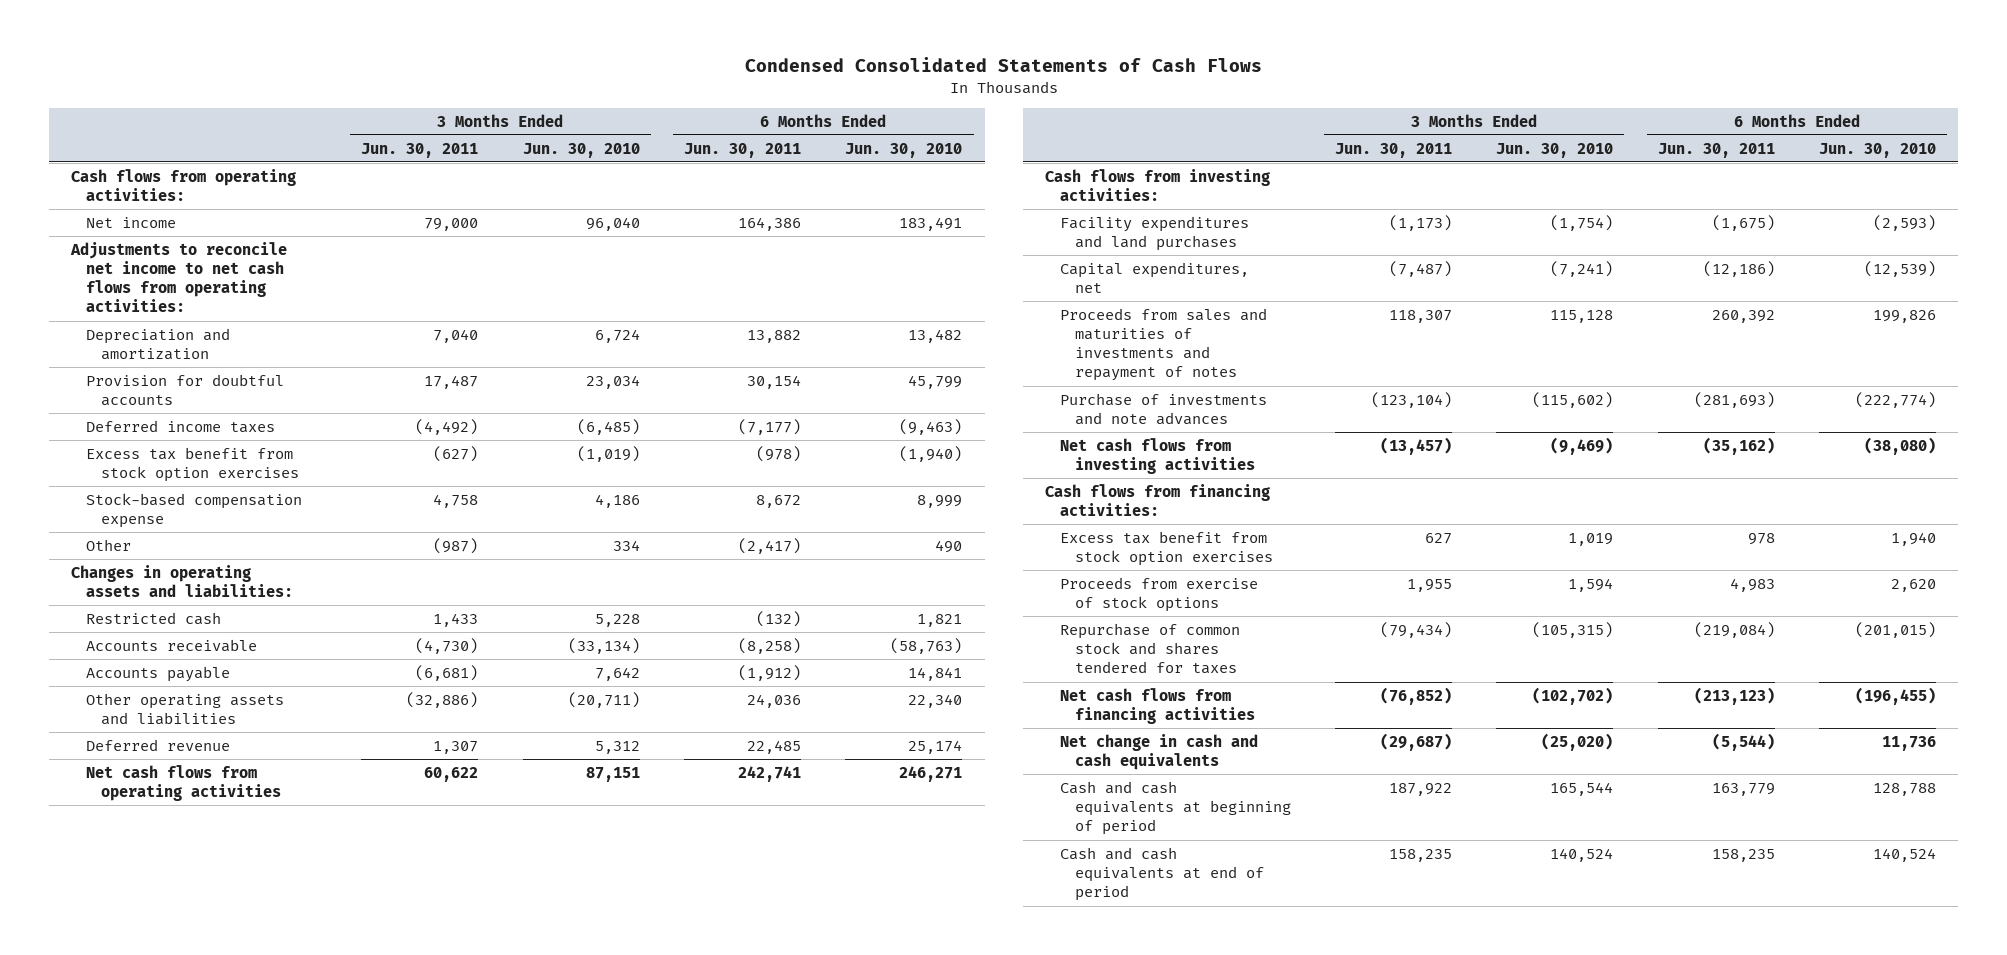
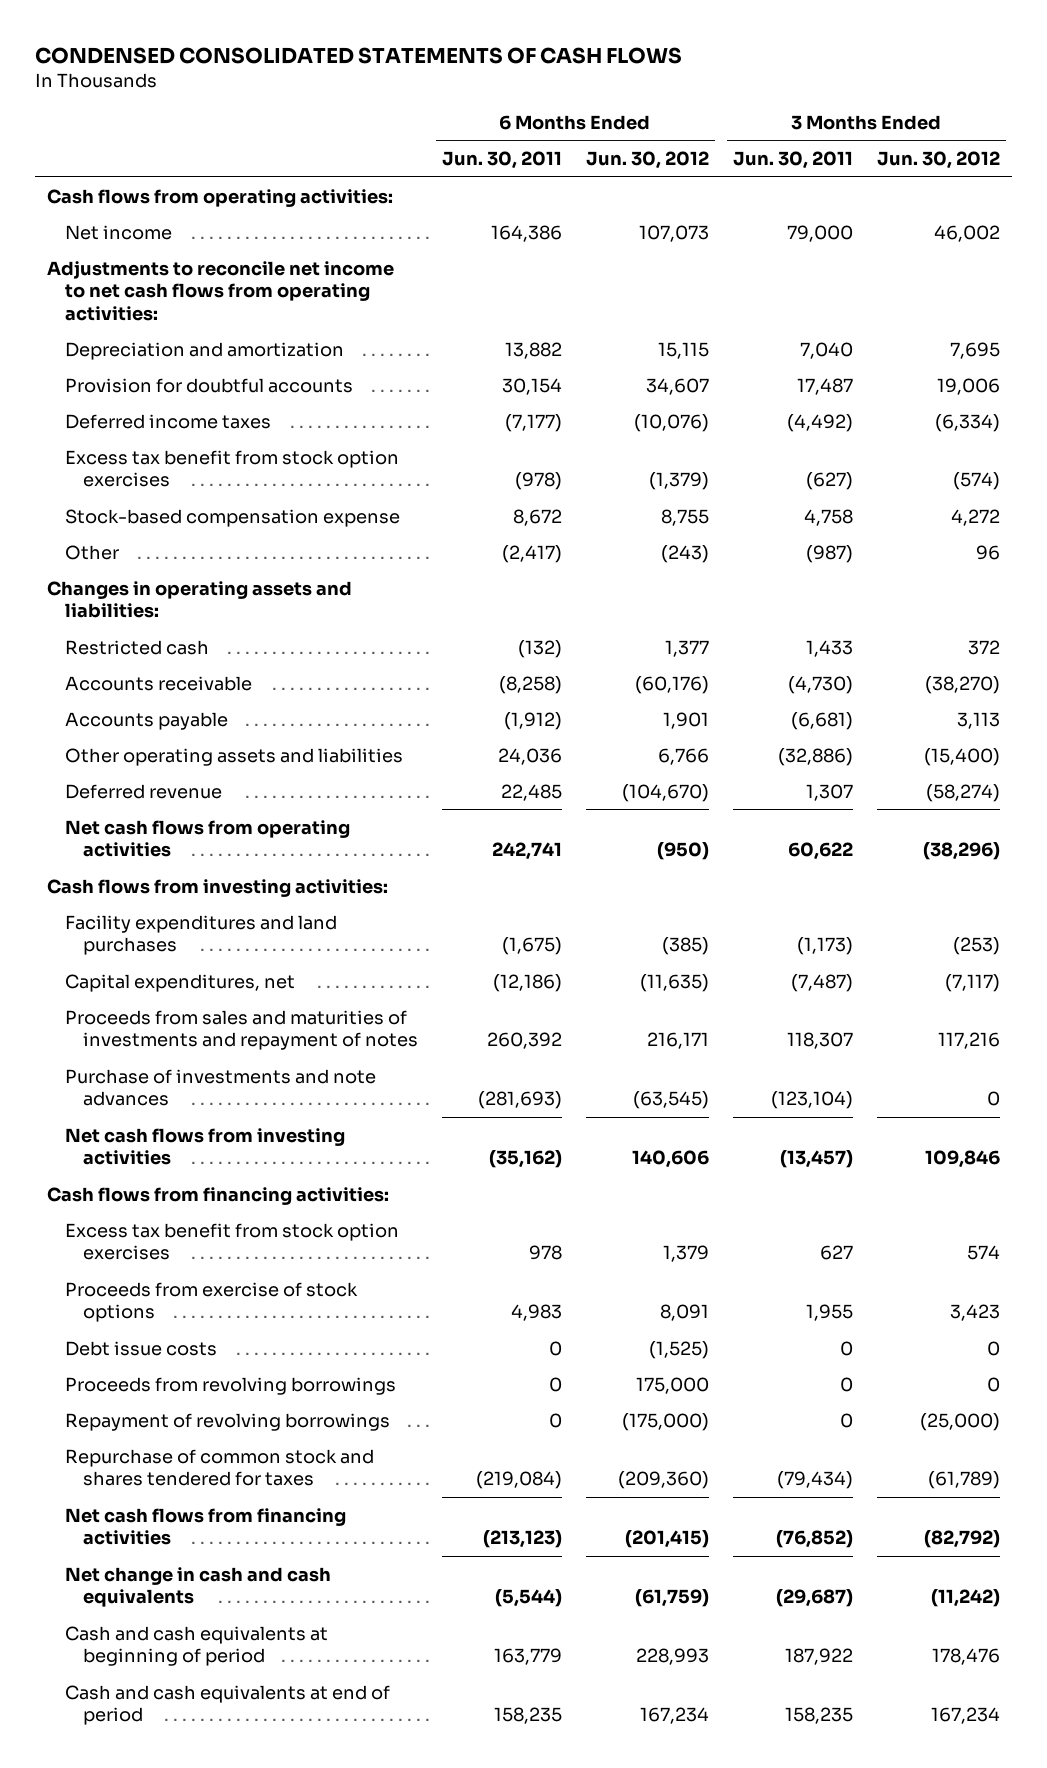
[744,57,1262,73] Condensed Consolidated Statements of Cash Flows -> [35,46,683,64] CONDENSED CONSOLIDATED STATEMENTS OF CASH FLOWS
[522,142,640,158] Jun. 30, 2010 -> none
[845,142,963,158] Jun. 30, 2010 -> none
none -> [585,151,709,170] Jun. 30, 2012
none -> [876,151,1000,170] Jun. 30, 2012
none -> [64,1340,217,1356] Debt issue costs
none -> [64,1376,396,1395] Proceeds from revolving borrowings
none -> [64,1412,390,1431] Repayment of revolving borrowings

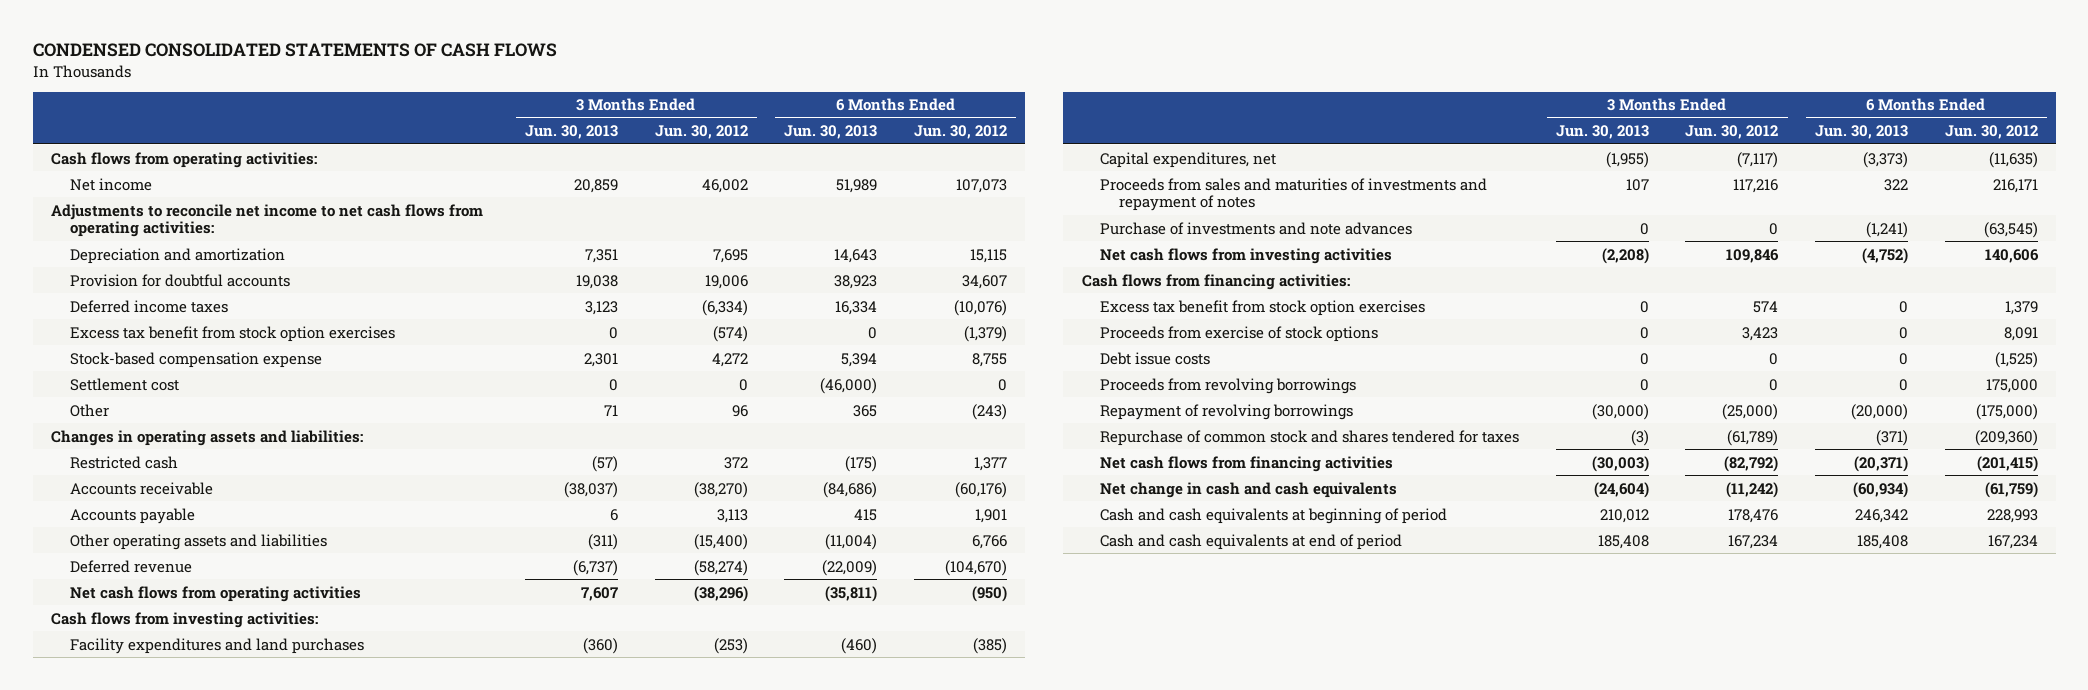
[441,151,562,170] Jun. 30, 2011 -> none
[732,151,853,170] Jun. 30, 2011 -> none
none -> [525,125,619,140] Jun. 30, 2013
none -> [784,125,878,140] Jun. 30, 2013
none -> [69,377,179,391] Settlement cost

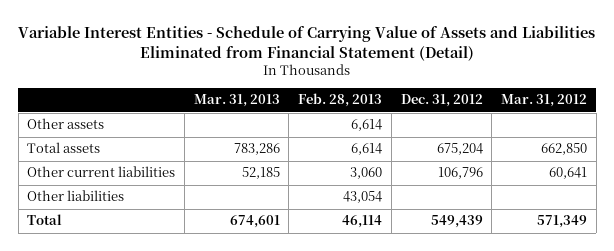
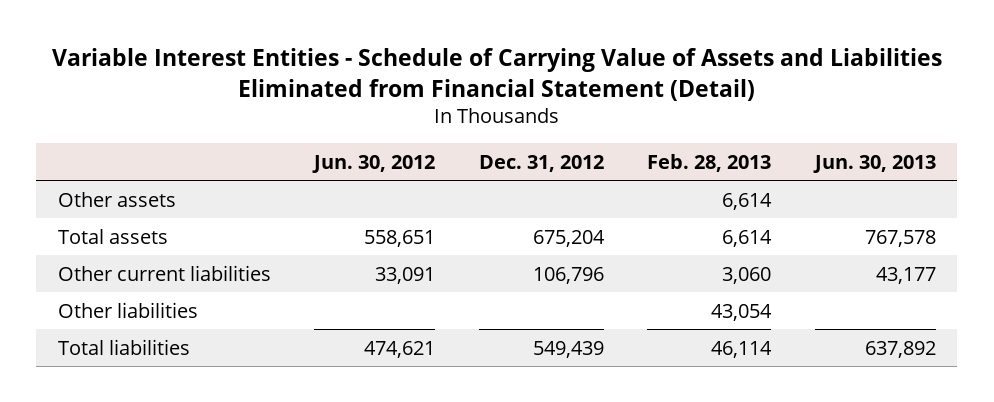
[193,94,280,108] Mar. 31, 2013 -> none
[500,94,587,108] Mar. 31, 2012 -> none
none -> [312,154,436,173] Jun. 30, 2012
none -> [812,154,936,173] Jun. 30, 2013
[27,214,63,226] Total -> [57,338,190,355] Total liabilities

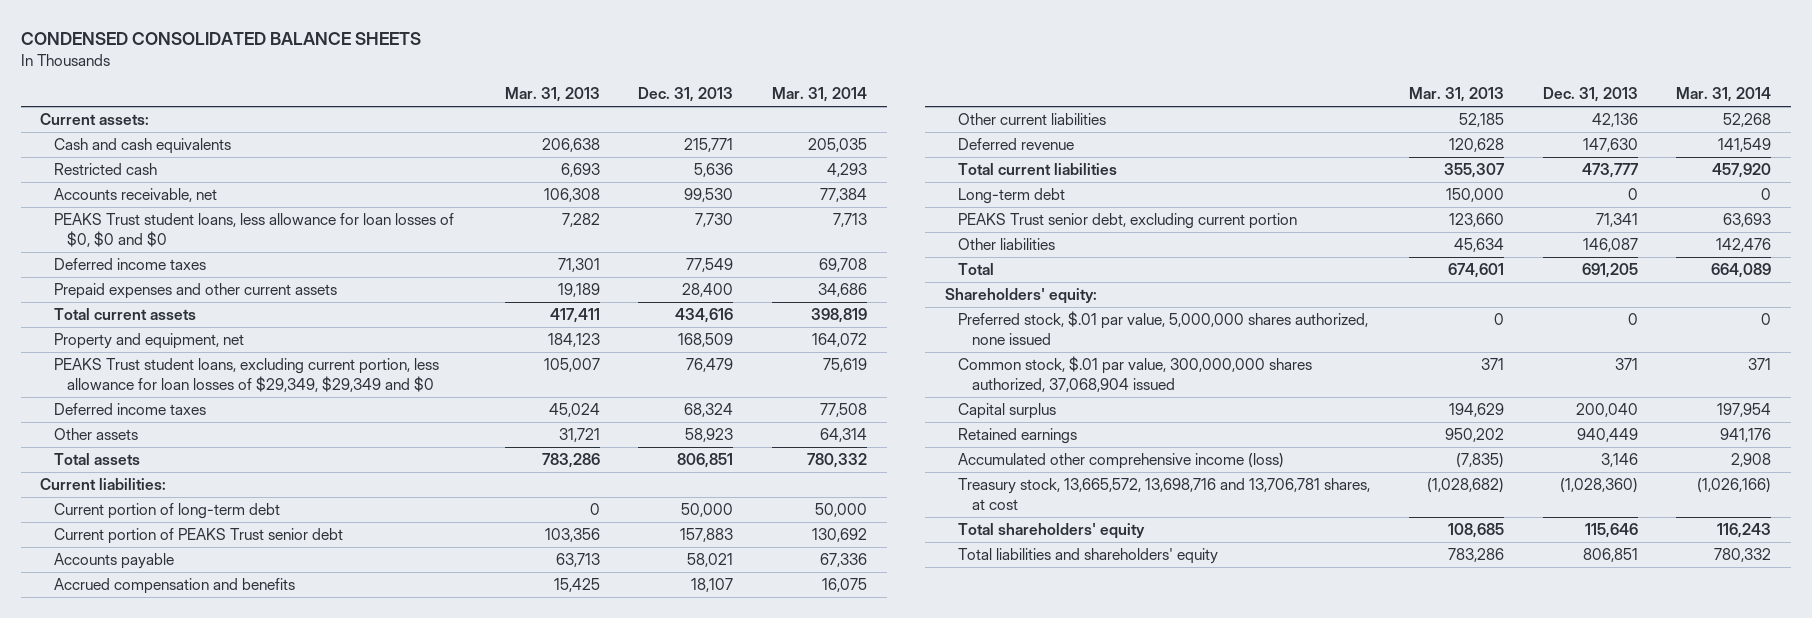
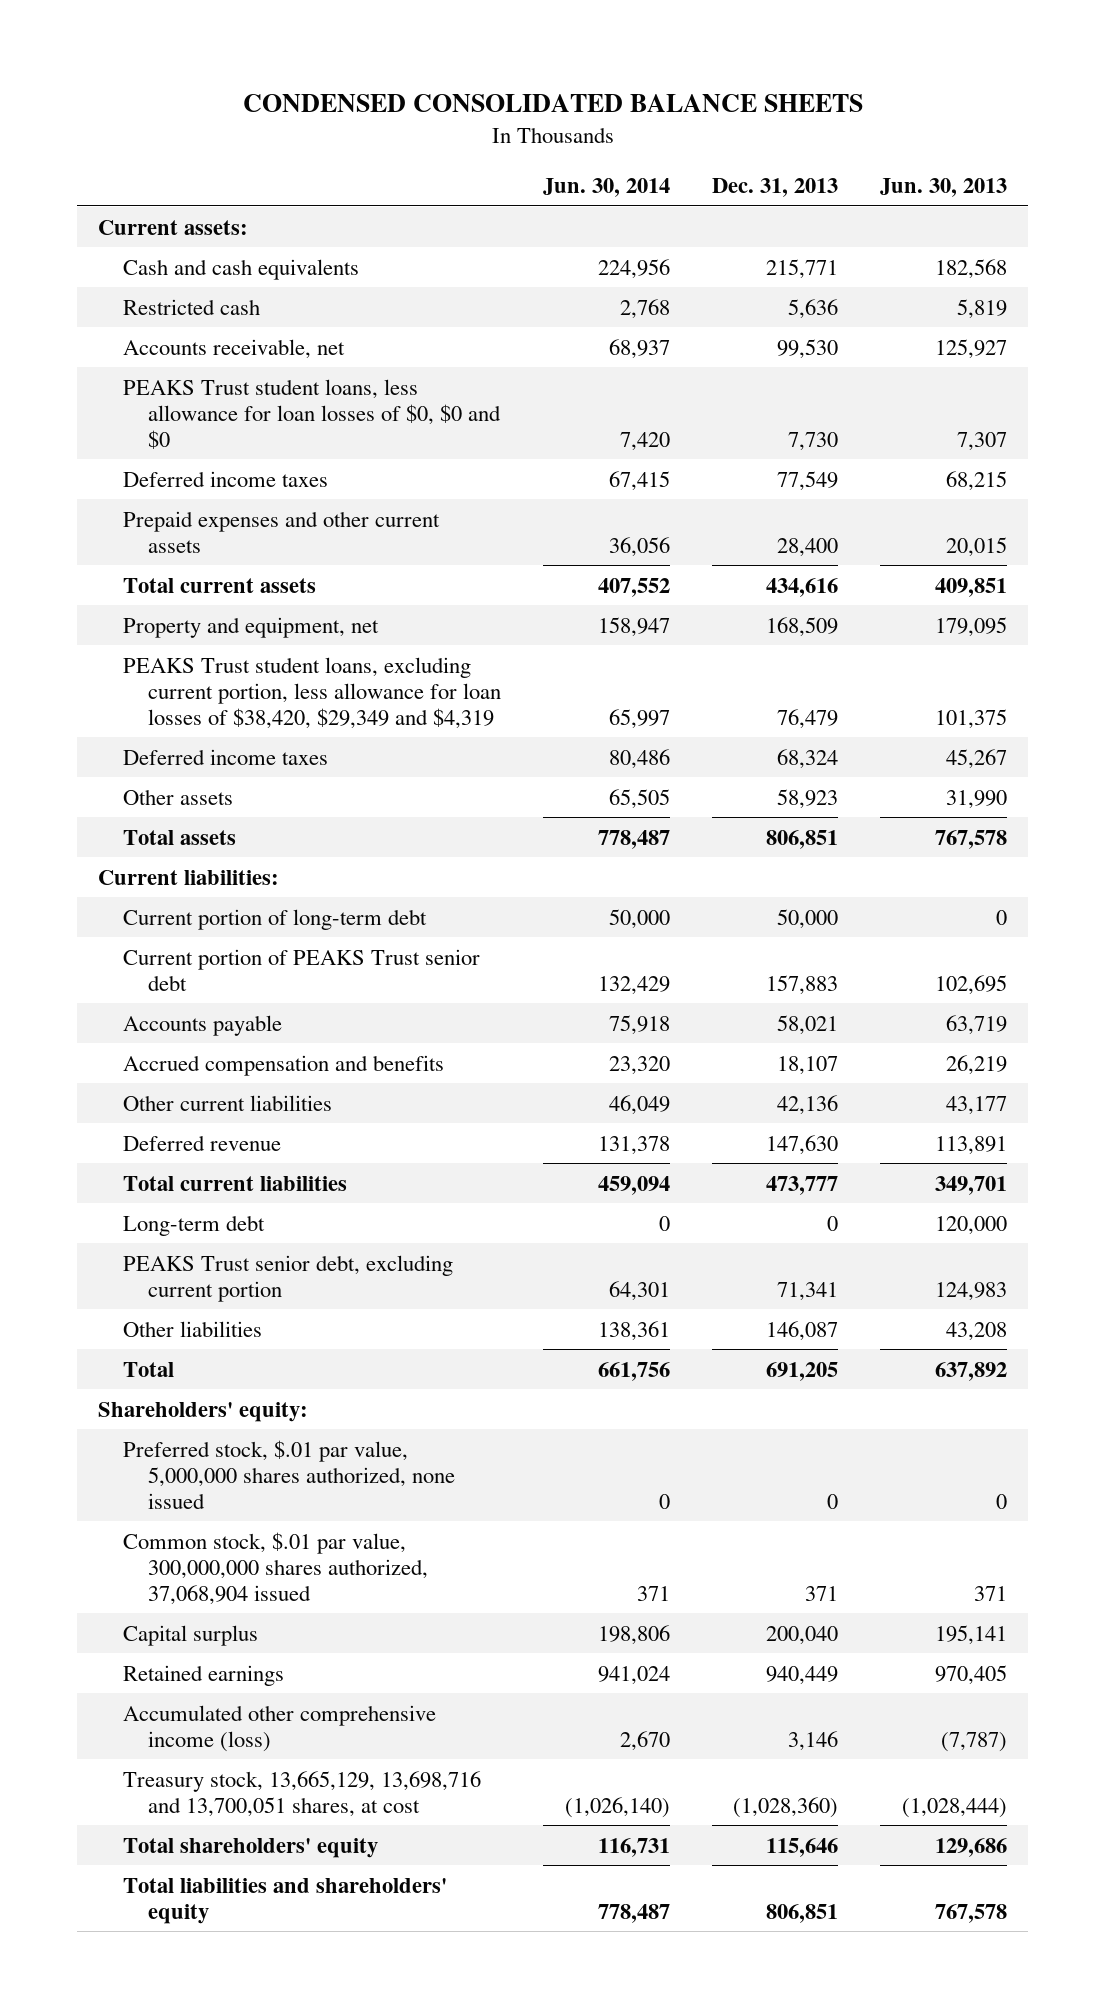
[504,87,600,103] Mar. 31, 2013 -> none
[772,87,868,103] Mar. 31, 2014 -> none
none -> [543,177,671,197] Jun. 30, 2014
none -> [879,177,1007,197] Jun. 30, 2013
[53,358,439,393] PEAKS Trust student loans, excluding current portion, less allowance for loan losses of $29,349, $29,349 and $0 -> [123,656,502,729] PEAKS Trust student loans, excluding current portion, less allowance for loan losses of $38,420, $29,349 and $4,319
[958,478,1371,511] Treasury stock, 13,665,572, 13,698,716 and 13,706,781 shares, at cost -> [123,1770,482,1817] Treasury stock, 13,665,129, 13,698,716 and 13,700,051 shares, at cost

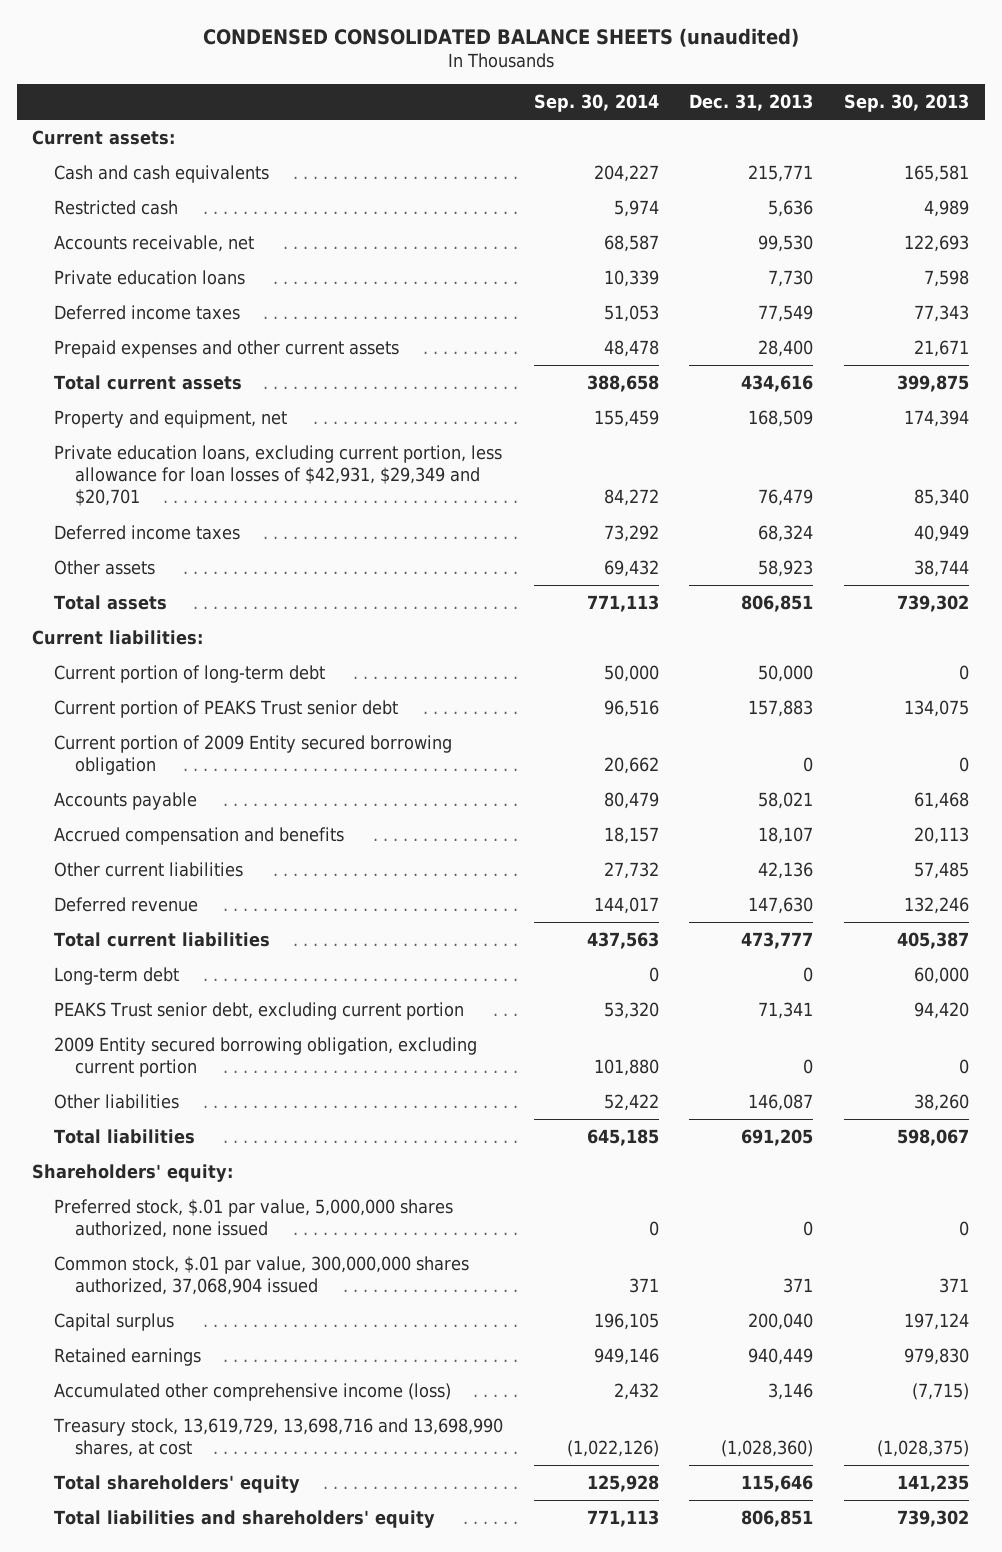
[242,94,863,113] CONDENSED CONSOLIDATED BALANCE SHEETS -> [202,27,799,47] CONDENSED CONSOLIDATED BALANCE SHEETS (unaudited)
[543,177,671,197] Jun. 30, 2014 -> none
[879,177,1007,197] Jun. 30, 2013 -> none
none -> [533,94,659,113] Sep. 30, 2014
none -> [844,94,970,113] Sep. 30, 2013
[123,378,502,449] PEAKS Trust student loans, less allowance for loan losses of $0, $0 and $0 -> [53,269,245,285] Private education loans
[123,656,502,729] PEAKS Trust student loans, excluding current portion, less allowance for loan losses of $38,420, $29,349 and $4,319 -> [53,444,502,507] Private education loans, excluding current portion, less allowance for loan losses of $42,931, $29,349 and $20,701
none -> [53,734,452,776] Current portion of 2009 Entity secured borrowing obligation
none -> [53,1036,477,1078] 2009 Entity secured borrowing obligation, excluding current portion
[123,1361,175,1377] Total -> [53,1128,195,1144] Total liabilities
[123,1770,482,1817] Treasury stock, 13,665,129, 13,698,716 and 13,700,051 shares, at cost -> [52,1417,503,1458] Treasury stock, 13,619,729, 13,698,716 and 13,698,990 shares, at cost

